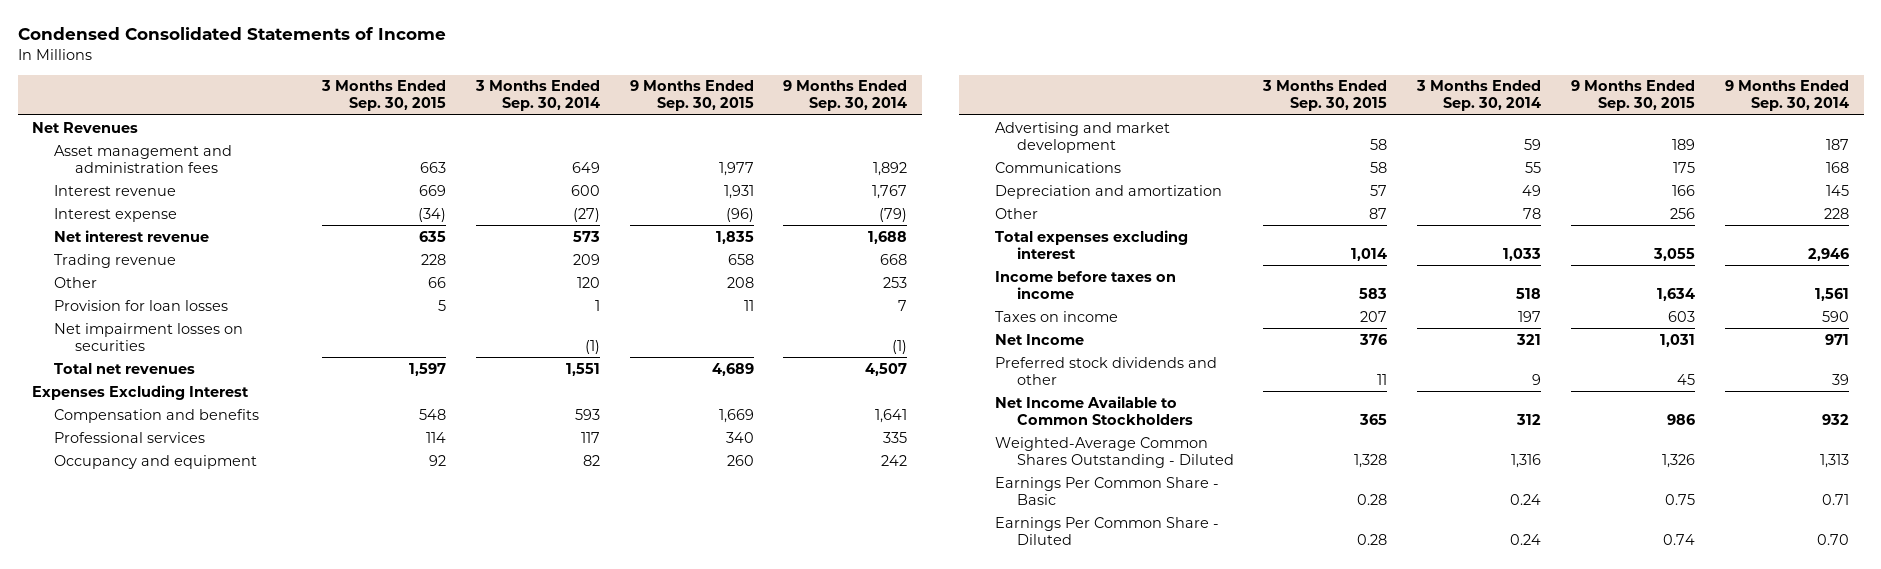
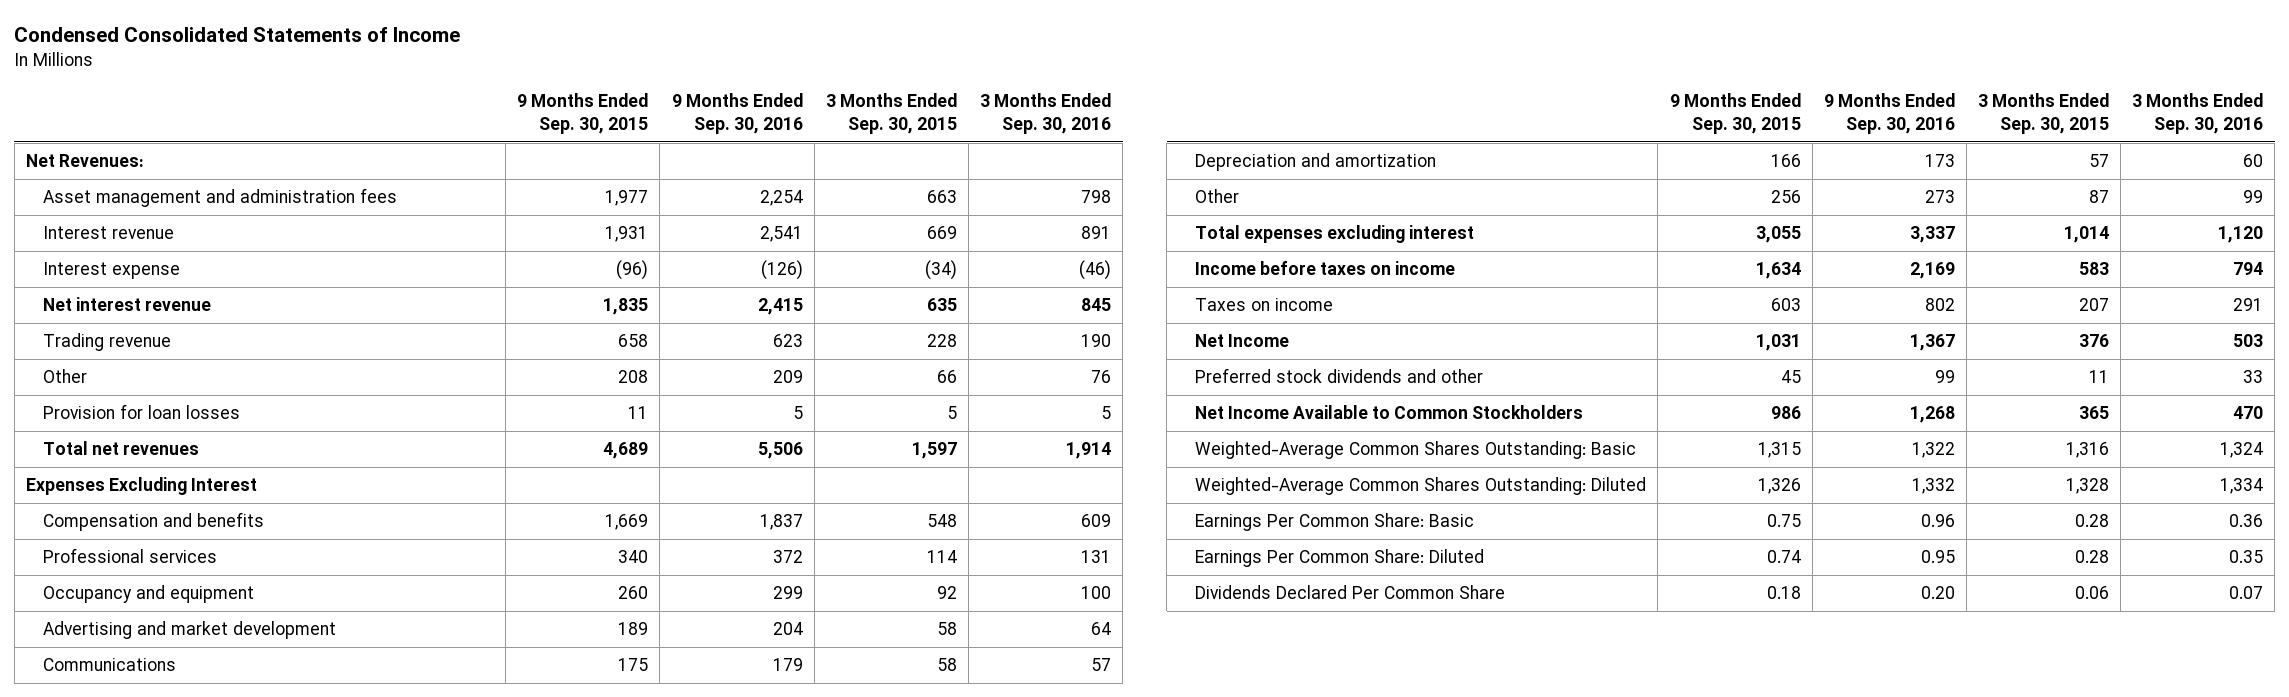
[474,80,600,112] 3 Months Ended Sep. 30, 2014 -> none
[783,80,908,112] 9 Months Ended Sep. 30, 2014 -> none
none -> [671,93,803,135] 9 Months Ended Sep. 30, 2016
none -> [980,93,1112,135] 3 Months Ended Sep. 30, 2016
[32,121,139,133] Net Revenues -> [26,154,145,168] Net Revenues:
[53,322,243,351] Net impairment losses on securities -> none
none -> [1195,441,1637,460] Weighted-Average Common Shares Outstanding: Basic
[995,436,1234,468] Weighted-Average Common Shares Outstanding - Diluted -> [1195,477,1647,496] Weighted-Average Common Shares Outstanding: Diluted
[995,476,1220,505] Earnings Per Common Share - Basic -> [1195,513,1475,532] Earnings Per Common Share: Basic
[995,516,1220,545] Earnings Per Common Share - Diluted -> [1195,549,1485,568] Earnings Per Common Share: Diluted
none -> [1195,585,1506,600] Dividends Declared Per Common Share

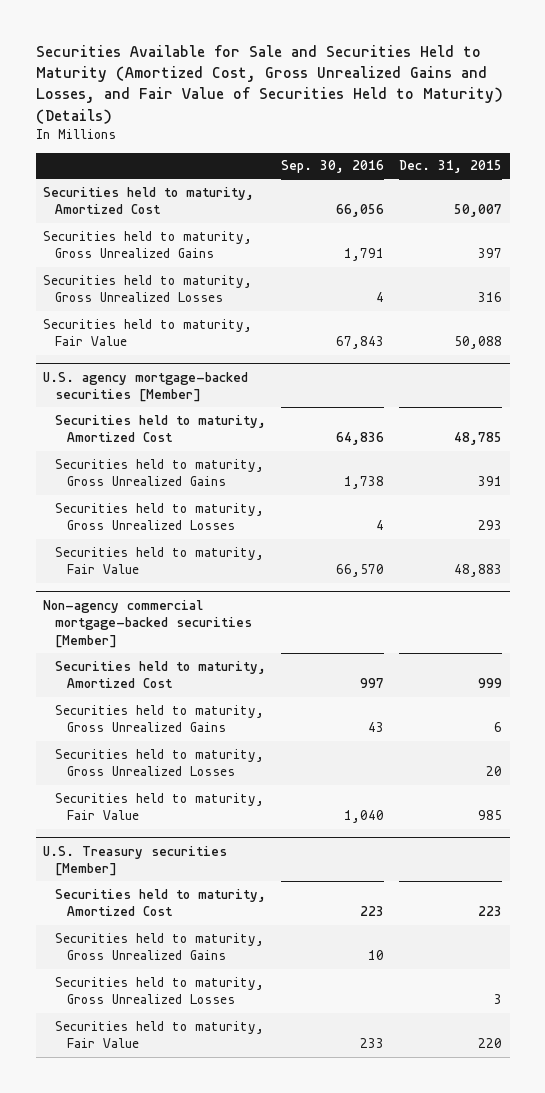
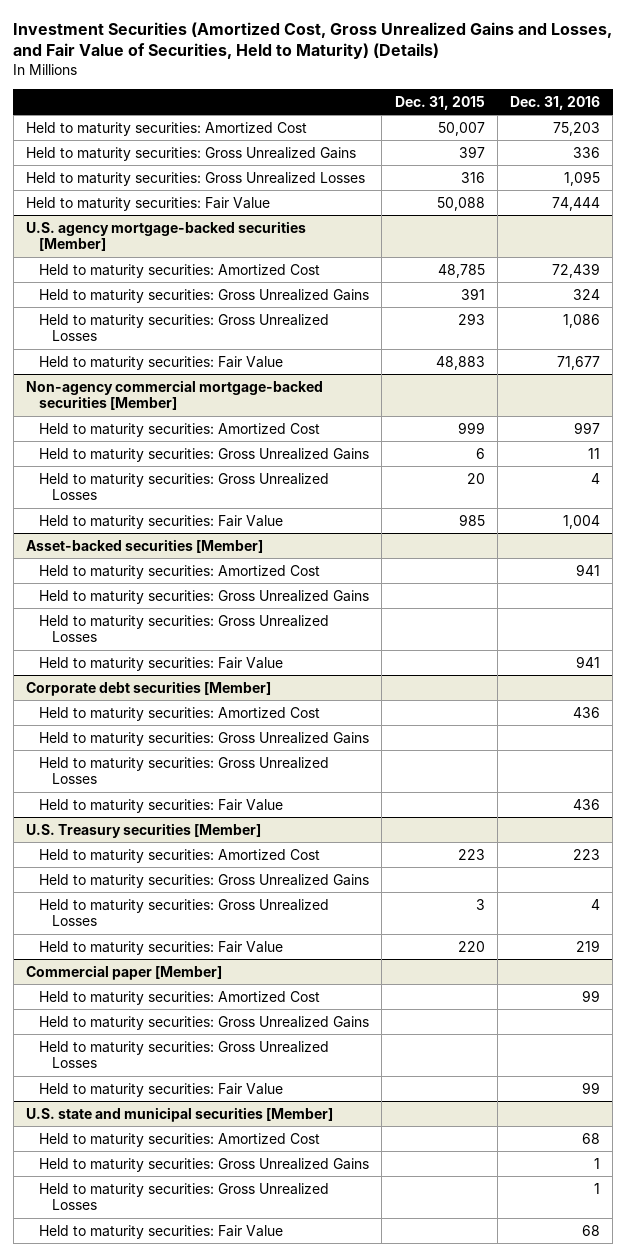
[35,44,503,124] Securities Available for Sale and Securities Held to Maturity (Amortized Cost, Gross Unrealized Gains and Losses, and Fair Value of Securities Held to Maturity) (Details) -> [13,21,613,60] Investment Securities (Amortized Cost, Gross Unrealized Gains and Losses, and Fair Value of Securities, Held to Maturity) (Details)
[281,160,385,174] Sep. 30, 2016 -> none
none -> [510,95,601,110] Dec. 31, 2016
[43,186,255,215] Securities held to maturity, Amortized Cost -> [25,121,307,136] Held to maturity securities: Amortized Cost
[43,230,253,259] Securities held to maturity, Gross Unrealized Gains -> [25,146,356,161] Held to maturity securities: Gross Unrealized Gains
[43,274,253,303] Securities held to maturity, Gross Unrealized Losses -> [25,171,365,186] Held to maturity securities: Gross Unrealized Losses
[43,318,253,347] Securities held to maturity, Fair Value -> [25,196,270,211] Held to maturity securities: Fair Value
[55,414,267,443] Securities held to maturity, Amortized Cost -> [39,263,321,278] Held to maturity securities: Amortized Cost
[55,458,265,487] Securities held to maturity, Gross Unrealized Gains -> [39,288,370,303] Held to maturity securities: Gross Unrealized Gains
[55,502,265,531] Securities held to maturity, Gross Unrealized Losses -> [39,313,330,341] Held to maturity securities: Gross Unrealized Losses
[55,546,265,575] Securities held to maturity, Fair Value -> [39,355,284,370] Held to maturity securities: Fair Value
[55,660,267,689] Securities held to maturity, Amortized Cost -> [39,422,321,437] Held to maturity securities: Amortized Cost
[55,704,265,733] Securities held to maturity, Gross Unrealized Gains -> [39,447,370,462] Held to maturity securities: Gross Unrealized Gains
[55,748,265,777] Securities held to maturity, Gross Unrealized Losses -> [39,472,330,500] Held to maturity securities: Gross Unrealized Losses
[55,792,265,821] Securities held to maturity, Fair Value -> [39,514,284,529] Held to maturity securities: Fair Value
none -> [25,538,263,553] Asset-backed securities [Member]
none -> [39,564,321,579] Held to maturity securities: Amortized Cost
none -> [39,589,370,604] Held to maturity securities: Gross Unrealized Gains
none -> [39,614,330,642] Held to maturity securities: Gross Unrealized Losses
none -> [39,656,284,671] Held to maturity securities: Fair Value
none -> [25,680,271,696] Corporate debt securities [Member]
none -> [39,706,321,721] Held to maturity securities: Amortized Cost
none -> [39,731,370,746] Held to maturity securities: Gross Unrealized Gains
none -> [39,756,330,784] Held to maturity securities: Gross Unrealized Losses
none -> [39,798,284,813] Held to maturity securities: Fair Value
[55,888,267,917] Securities held to maturity, Amortized Cost -> [39,848,321,863] Held to maturity securities: Amortized Cost
[55,932,265,961] Securities held to maturity, Gross Unrealized Gains -> [39,873,370,888] Held to maturity securities: Gross Unrealized Gains
[55,976,265,1005] Securities held to maturity, Gross Unrealized Losses -> [39,898,330,926] Held to maturity securities: Gross Unrealized Losses
[55,1020,265,1049] Securities held to maturity, Fair Value -> [39,940,284,955] Held to maturity securities: Fair Value
none -> [25,964,222,980] Commercial paper [Member]
none -> [39,990,321,1005] Held to maturity securities: Amortized Cost
none -> [39,1015,370,1030] Held to maturity securities: Gross Unrealized Gains
none -> [39,1040,330,1068] Held to maturity securities: Gross Unrealized Losses
none -> [39,1082,284,1097] Held to maturity securities: Fair Value
none -> [25,1106,333,1122] U.S. state and municipal securities [Member]
none -> [39,1132,321,1147] Held to maturity securities: Amortized Cost
none -> [39,1157,370,1172] Held to maturity securities: Gross Unrealized Gains
none -> [39,1182,330,1210] Held to maturity securities: Gross Unrealized Losses
none -> [39,1224,284,1239] Held to maturity securities: Fair Value

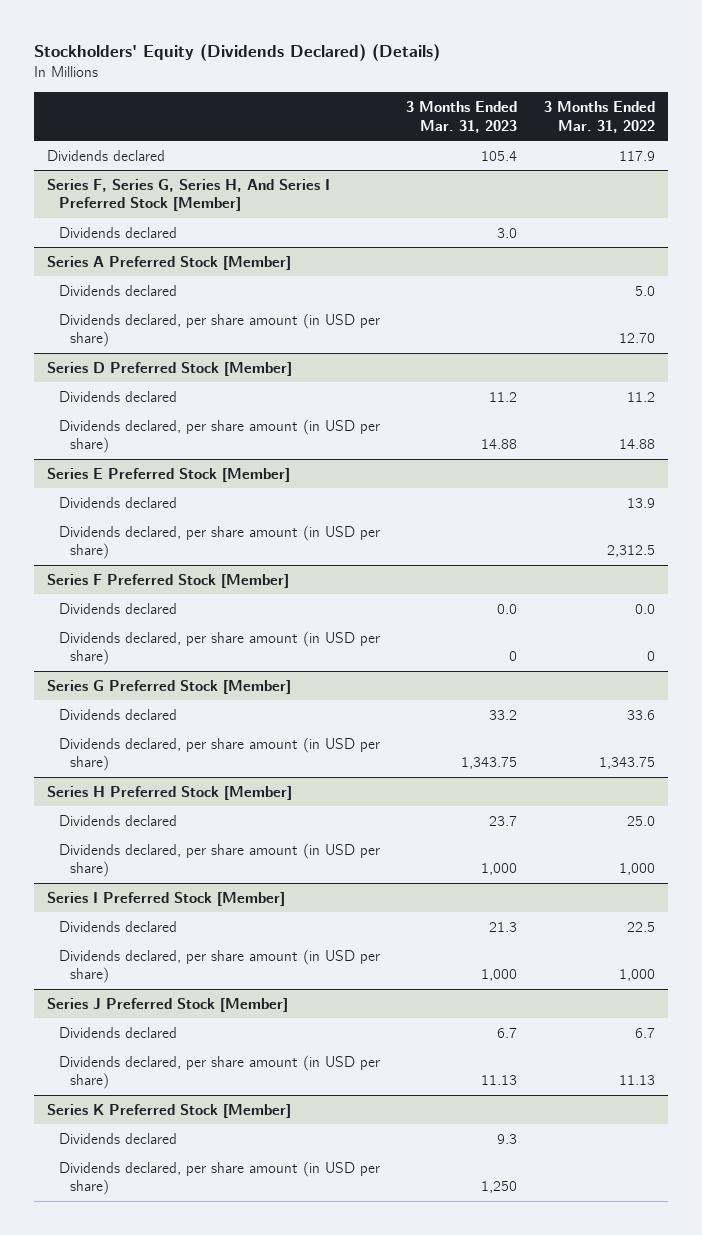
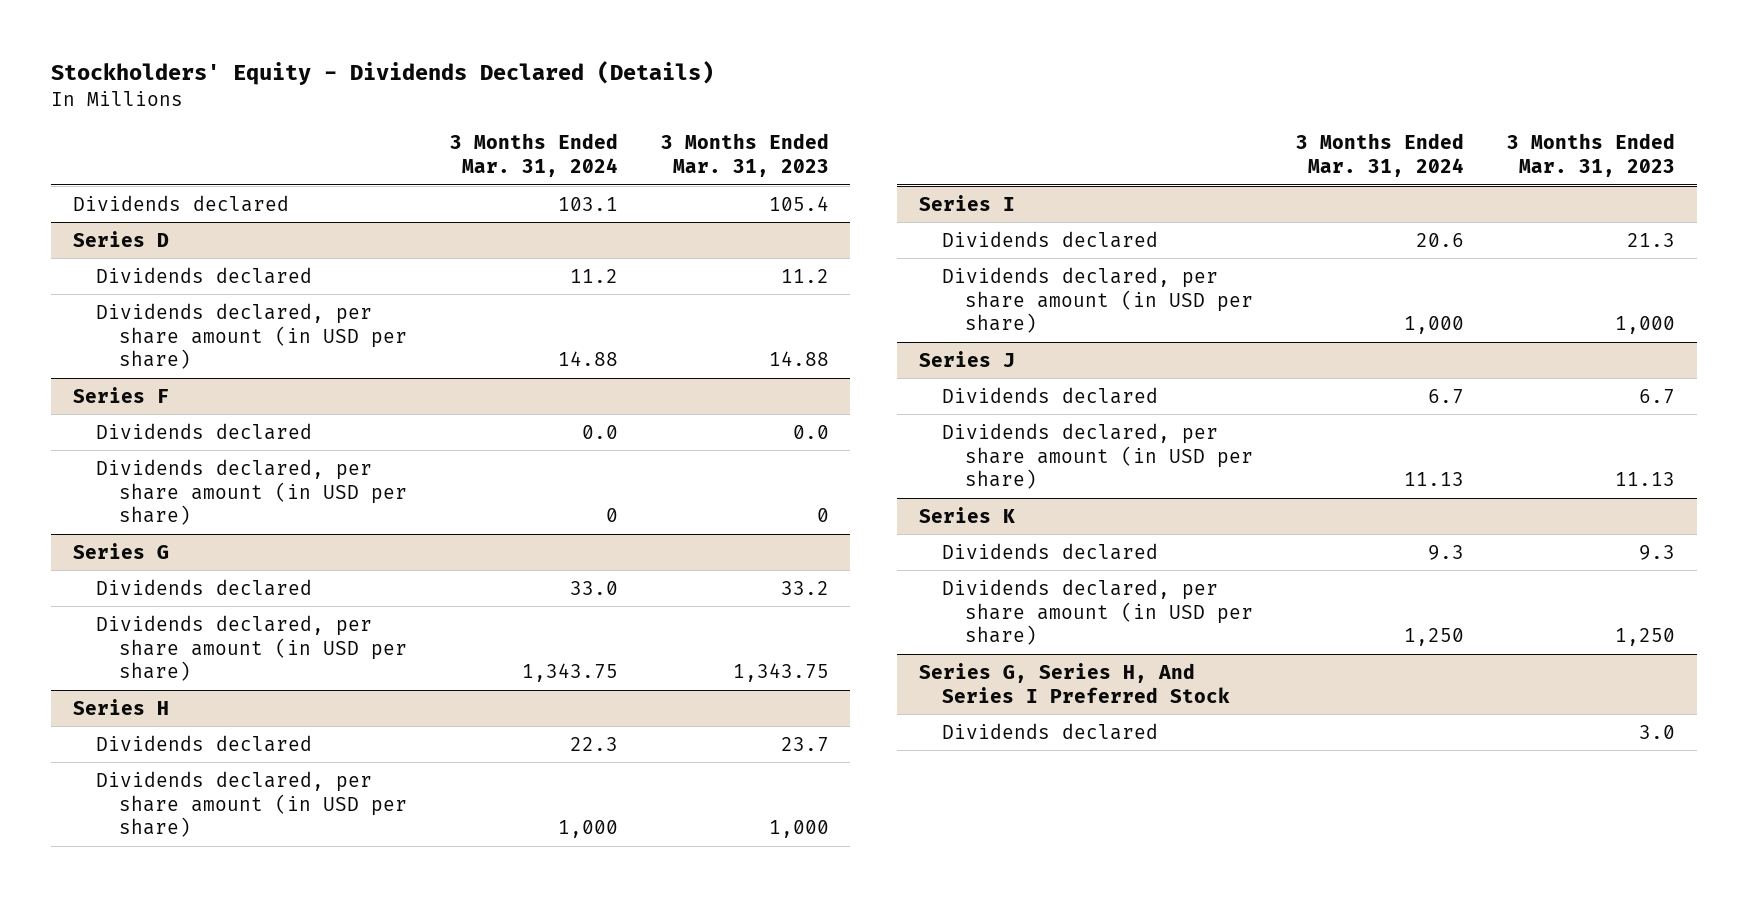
[34,44,441,62] Stockholders' Equity (Dividends Declared) (Details) -> [51,61,715,86] Stockholders' Equity - Dividends Declared (Details)
[543,101,655,133] 3 Months Ended Mar. 31, 2022 -> none
none -> [449,133,618,178] 3 Months Ended Mar. 31, 2024
[47,178,331,212] Series F, Series G, Series H, And Series I Preferred Stock [Member] -> none
[58,226,177,238] Dividends declared -> none
[47,255,292,270] Series A Preferred Stock [Member] -> none
[58,284,177,296] Dividends declared -> none
[58,312,380,348] Dividends declared, per share amount (in USD per share) -> none
[47,361,293,376] Series D Preferred Stock [Member] -> [72,230,169,247] Series D
[47,467,291,482] Series E Preferred Stock [Member] -> none
[58,496,177,508] Dividends declared -> none
[58,524,380,560] Dividends declared, per share amount (in USD per share) -> none
[47,573,290,588] Series F Preferred Stock [Member] -> [72,386,169,403] Series F
[47,679,292,694] Series G Preferred Stock [Member] -> [72,542,169,559] Series G
[47,785,293,800] Series H Preferred Stock [Member] -> [72,698,169,715] Series H
[47,891,286,906] Series I Preferred Stock [Member] -> [918,194,1015,211] Series I
[47,997,289,1012] Series J Preferred Stock [Member] -> [918,350,1015,367] Series J
[47,1103,292,1118] Series K Preferred Stock [Member] -> [918,506,1015,523] Series K
none -> [918,662,1230,703] Series G, Series H, And Series I Preferred Stock
none -> [941,722,1158,740] Dividends declared

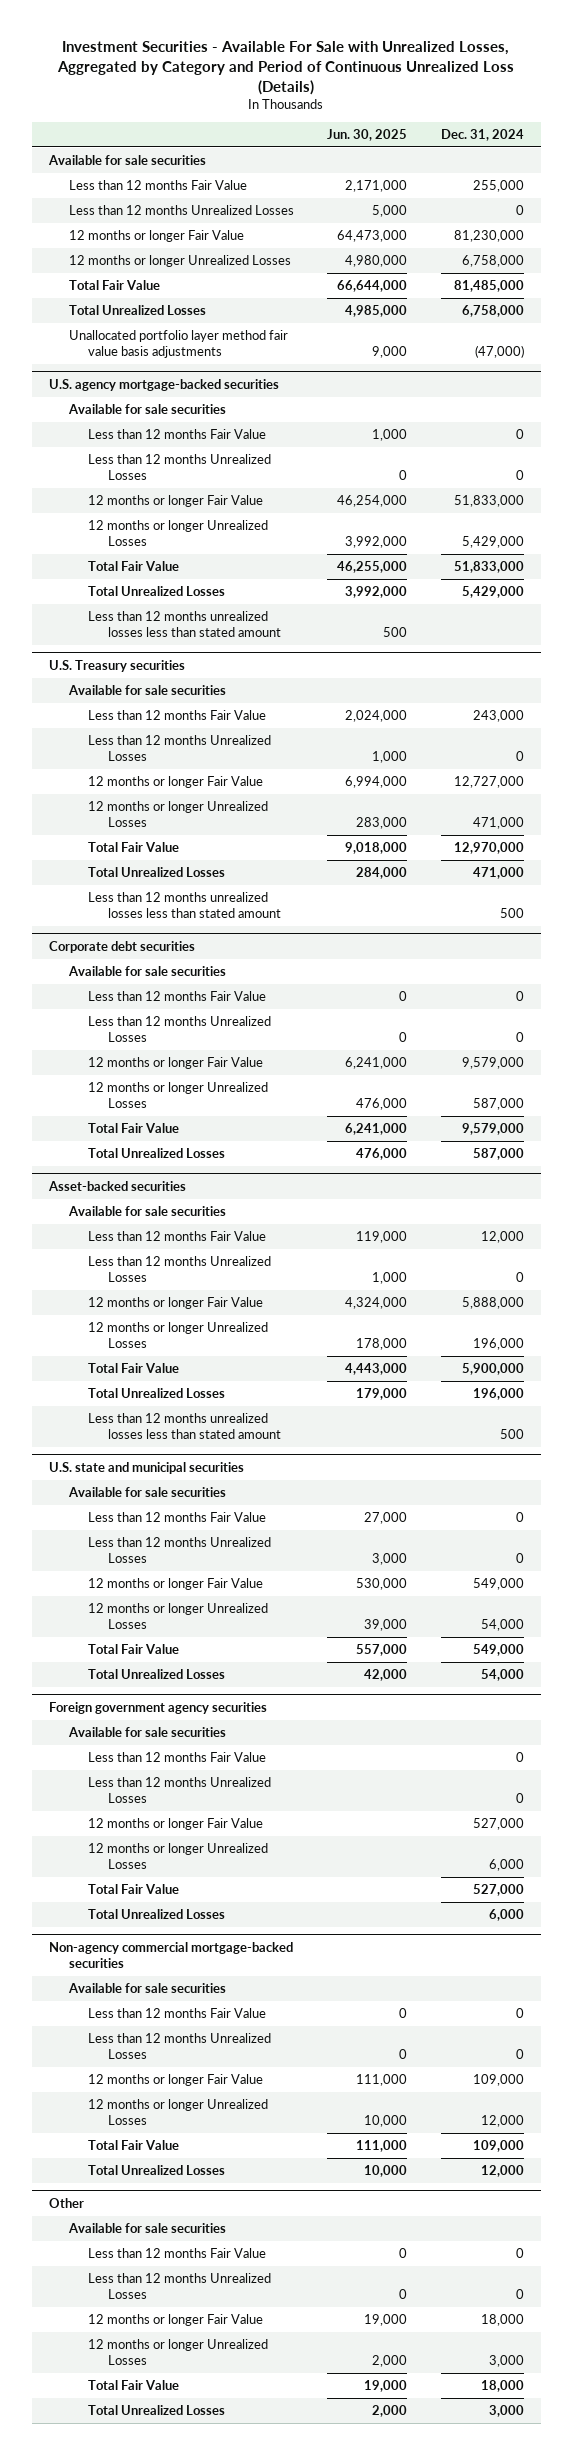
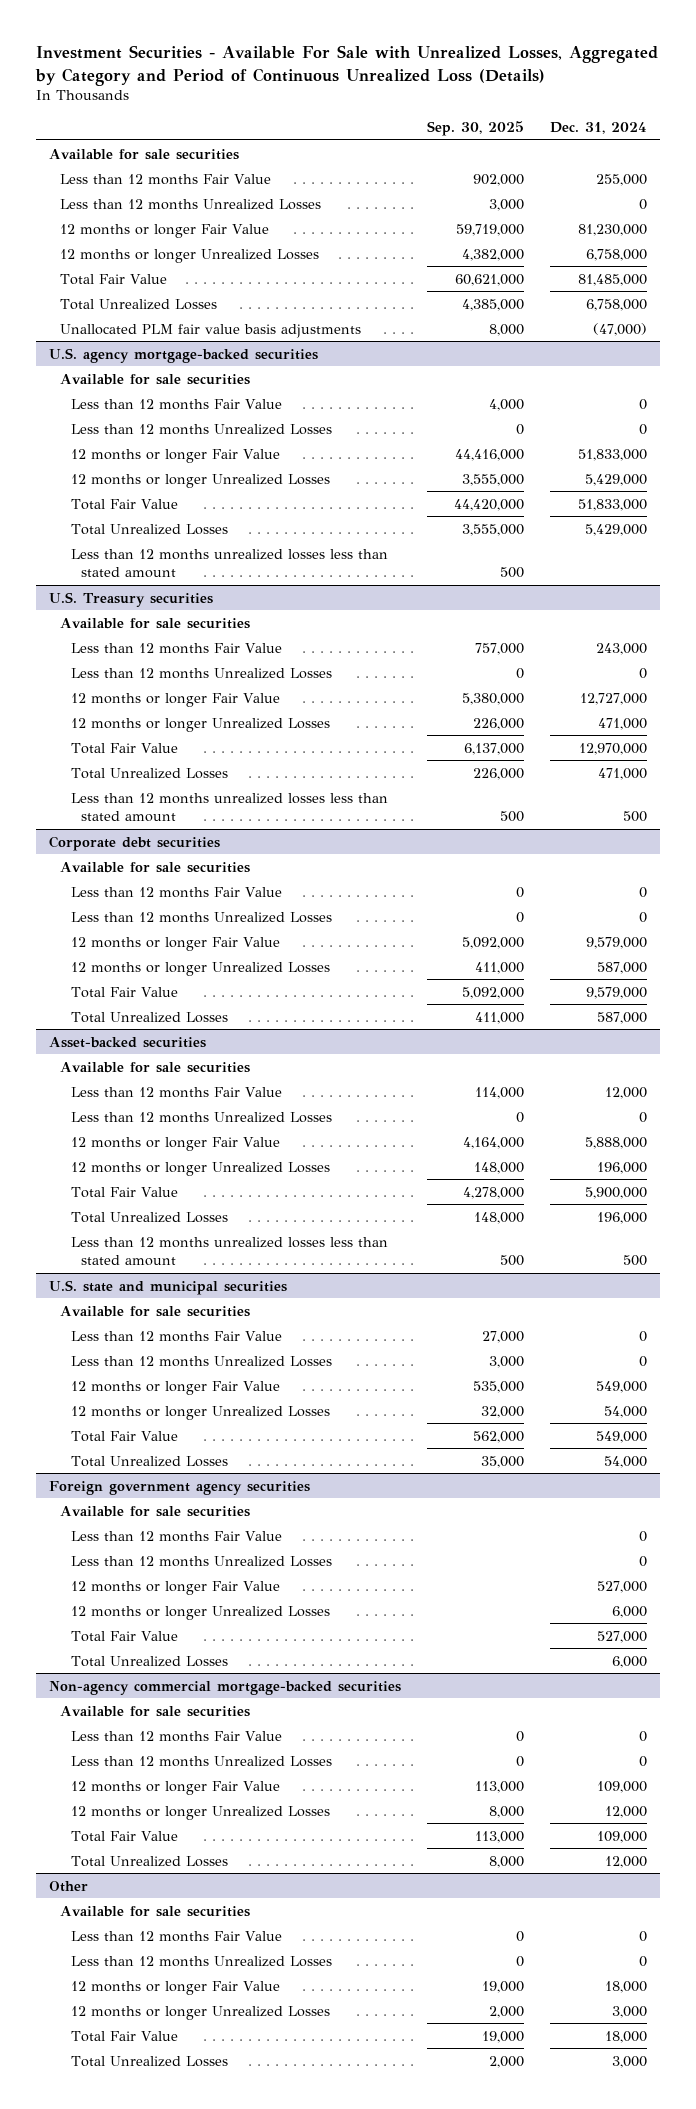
[327,128,408,141] Jun. 30, 2025 -> none
none -> [426,121,524,137] Sep. 30, 2025
[68,330,288,359] Unallocated portfolio layer method fair value basis adjustments -> [59,323,361,338] Unallocated PLM fair value basis adjustments

